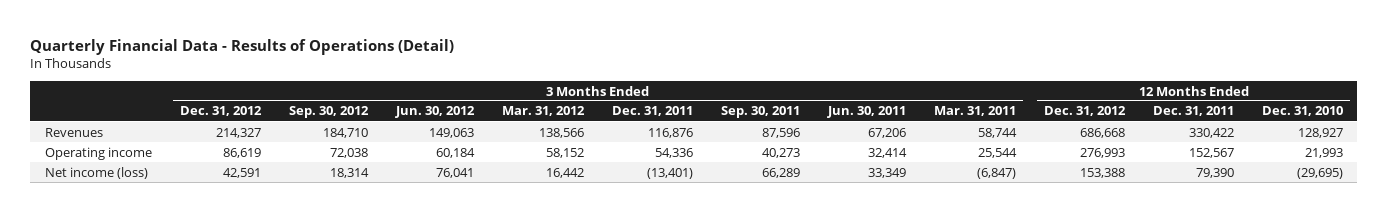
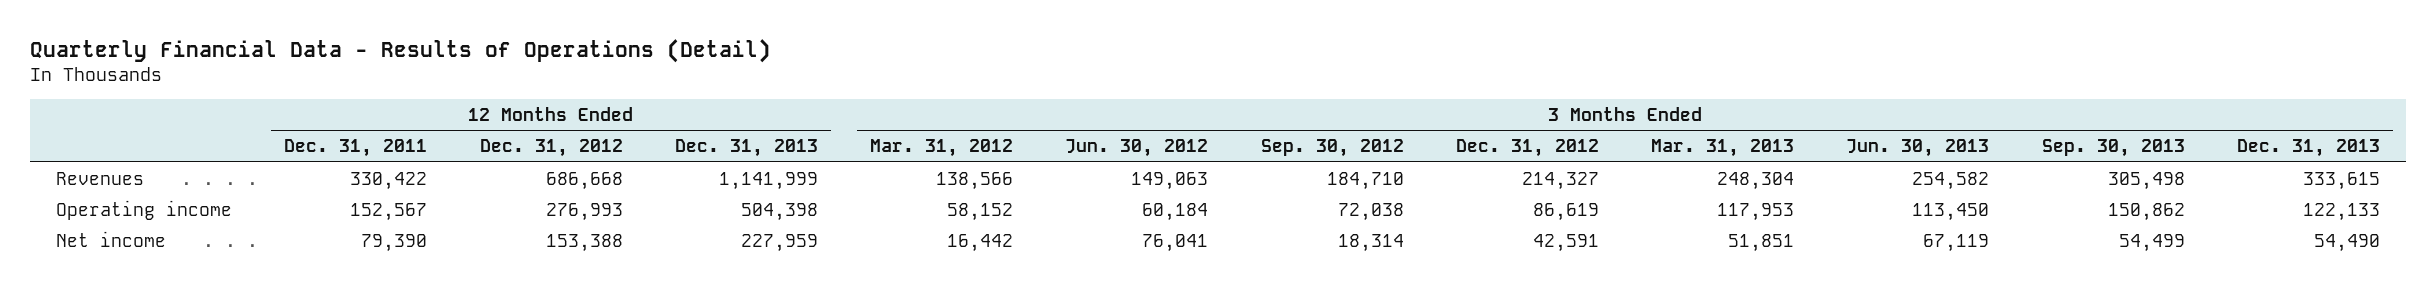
[611,106,693,117] Dec. 31, 2011 -> none
[720,106,800,119] Sep. 30, 2011 -> none
[827,106,907,119] Jun. 30, 2011 -> none
[934,106,1017,117] Mar. 31, 2011 -> none
[1262,106,1344,117] Dec. 31, 2010 -> none
none -> [674,139,818,158] Dec. 31, 2013
none -> [1651,139,1795,158] Mar. 31, 2013
none -> [1846,139,1990,158] Jun. 30, 2013
none -> [2041,139,2185,158] Sep. 30, 2013
none -> [2236,139,2380,158] Dec. 31, 2013
[44,166,148,179] Net income (loss) -> [56,230,167,247] Net income

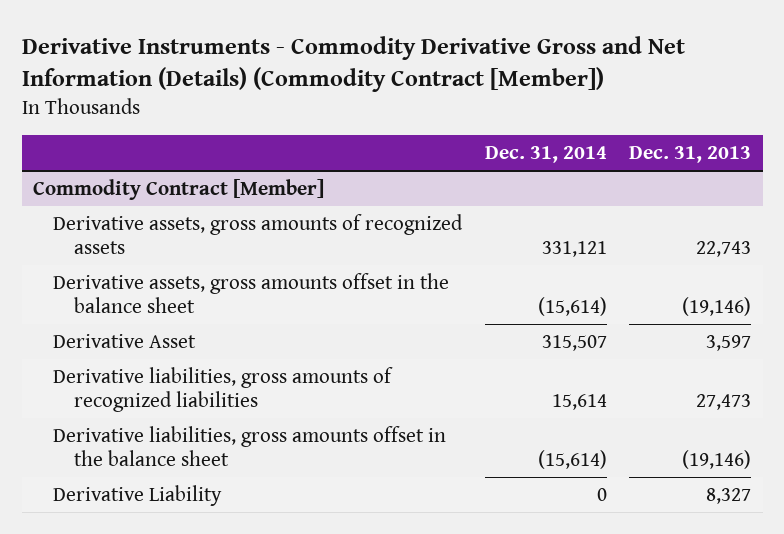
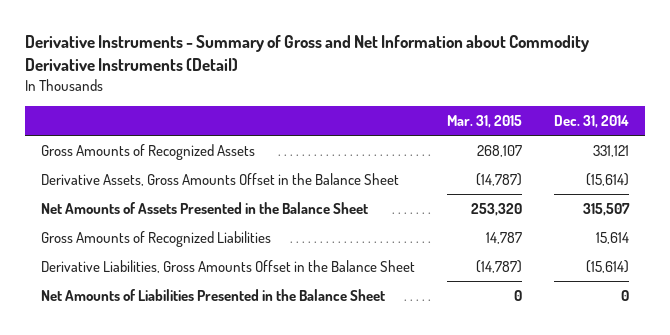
[21,35,685,93] Derivative Instruments - Commodity Derivative Gross and Net Information (Details) (Commodity Contract [Member]) -> [24,35,589,72] Derivative Instruments - Summary of Gross and Net Information about Commodity Derivative Instruments (Detail)
[629,146,752,164] Dec. 31, 2013 -> none
none -> [447,114,523,128] Mar. 31, 2015
[32,178,324,200] Commodity Contract [Member] -> none
[53,213,464,255] Derivative assets, gross amounts of recognized assets -> [41,143,256,160] Gross Amounts of Recognized Assets
[53,272,450,314] Derivative assets, gross amounts offset in the balance sheet -> [41,172,400,186] Derivative Assets, Gross Amounts Offset in the Balance Sheet
[53,333,197,348] Derivative Asset -> [41,201,369,214] Net Amounts of Assets Presented in the Balance Sheet
[53,366,394,413] Derivative liabilities, gross amounts of recognized liabilities -> [41,230,272,247] Gross Amounts of Recognized Liabilities
[53,425,447,467] Derivative liabilities, gross amounts offset in the balance sheet -> [41,259,416,273] Derivative Liabilities, Gross Amounts Offset in the Balance Sheet
[53,484,223,506] Derivative Liability -> [41,288,386,301] Net Amounts of Liabilities Presented in the Balance Sheet

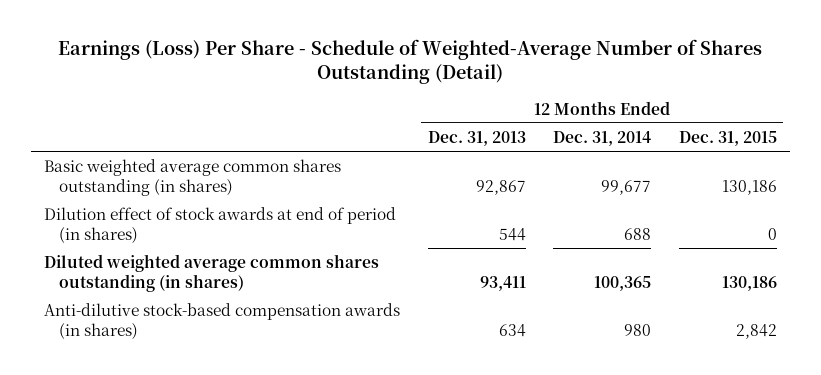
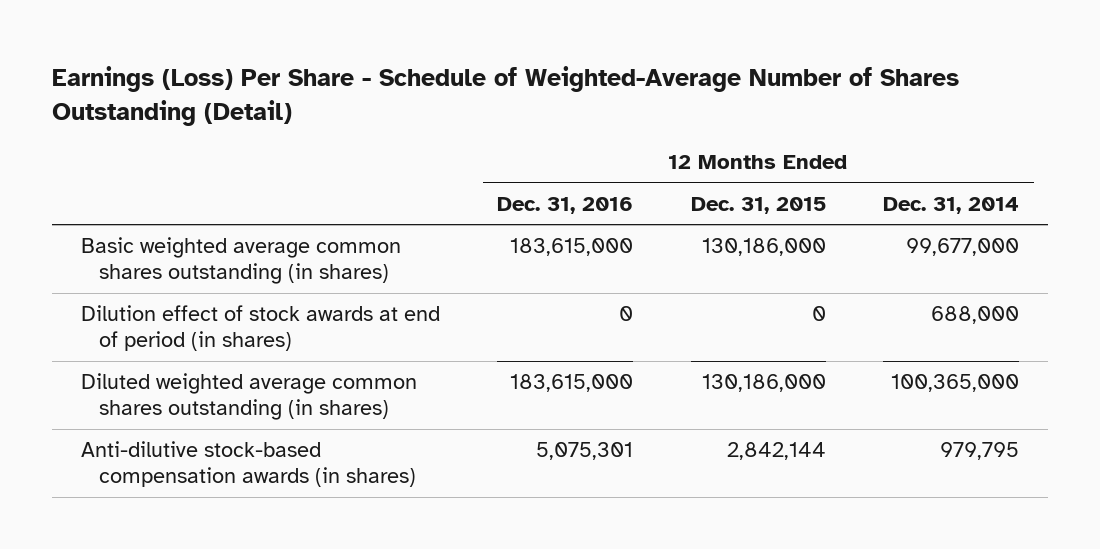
[427,130,526,146] Dec. 31, 2013 -> none
none -> [497,196,634,214] Dec. 31, 2016
[601,179,652,195] 99,677 -> [906,238,1020,257] 99,677,000
[721,179,777,195] 130,186 -> [701,238,826,257] 130,186,000
[624,227,652,240] 688 -> [931,306,1020,325] 688,000
[594,275,652,291] 100,365 -> [891,374,1020,393] 100,365,000
[721,275,777,291] 130,186 -> [701,374,826,393] 130,186,000
[624,323,652,336] 980 -> [940,442,1020,461] 979,795
[735,323,777,339] 2,842 -> [726,442,826,461] 2,842,144

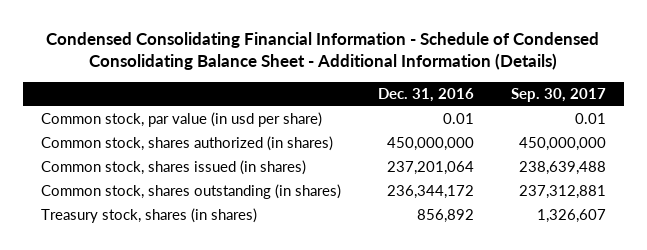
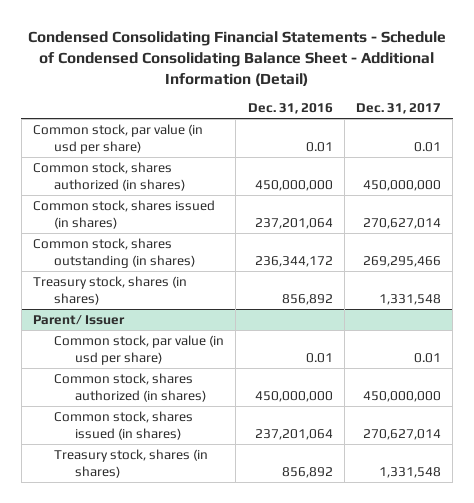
[46,32,600,71] Condensed Consolidating Financial Information - Schedule of Condensed Consolidating Balance Sheet - Additional Information (Details) -> [28,31,447,86] Condensed Consolidating Financial Statements - Schedule of Condensed Consolidating Balance Sheet - Additional Information (Detail)
[510,87,606,102] Sep. 30, 2017 -> none
none -> [355,103,441,115] Dec. 31, 2017
none -> [33,314,126,325] Parent/ Issuer
none -> [54,334,225,365] Common stock, par value (in usd per share)
none -> [54,372,207,402] Common stock, shares authorized (in shares)
none -> [54,410,194,440] Common stock, shares issued (in shares)
none -> [54,448,209,478] Treasury stock, shares (in shares)

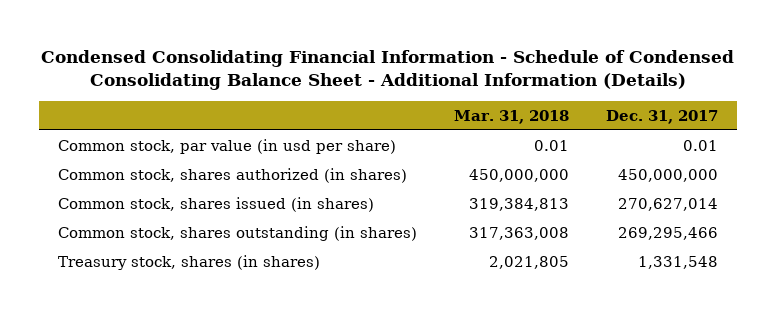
[28,31,447,86] Condensed Consolidating Financial Statements - Schedule of Condensed Consolidating Balance Sheet - Additional Information (Detail) -> [41,49,735,90] Condensed Consolidating Financial Information - Schedule of Condensed Consolidating Balance Sheet - Additional Information (Details)
[247,103,333,115] Dec. 31, 2016 -> none
none -> [454,109,570,124] Mar. 31, 2018
[33,314,126,325] Parent/ Issuer -> none
[54,334,225,365] Common stock, par value (in usd per share) -> none
[54,372,207,402] Common stock, shares authorized (in shares) -> none
[54,410,194,440] Common stock, shares issued (in shares) -> none
[54,448,209,478] Treasury stock, shares (in shares) -> none

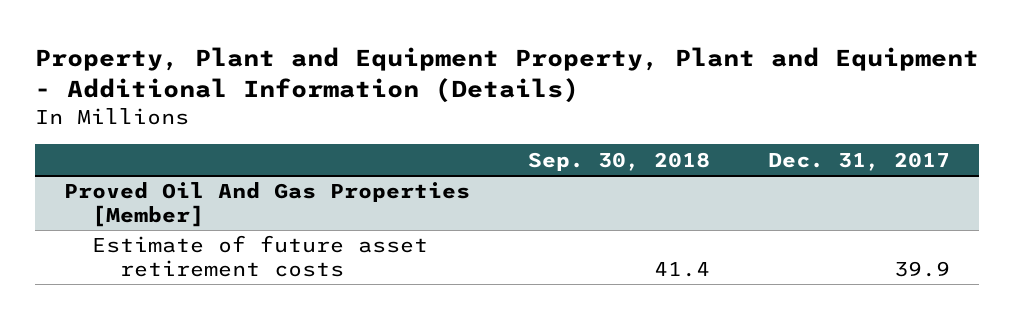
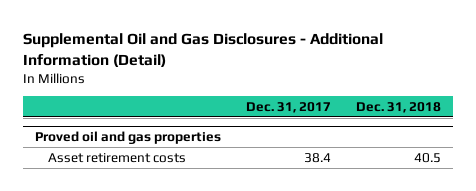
[35,47,980,104] Property, Plant and Equipment Property, Plant and Equipment - Additional Information (Details) -> [22,32,383,67] Supplemental Oil and Gas Disclosures - Additional Information (Detail)
[528,151,711,171] Sep. 30, 2018 -> none
none -> [355,102,441,114] Dec. 31, 2018
[64,182,471,227] Proved Oil And Gas Properties [Member] -> [35,131,222,145] Proved oil and gas properties
[92,235,429,277] Estimate of future asset retirement costs -> [47,152,186,163] Asset retirement costs
[894,260,951,277] 39.9 -> [303,152,331,163] 38.4

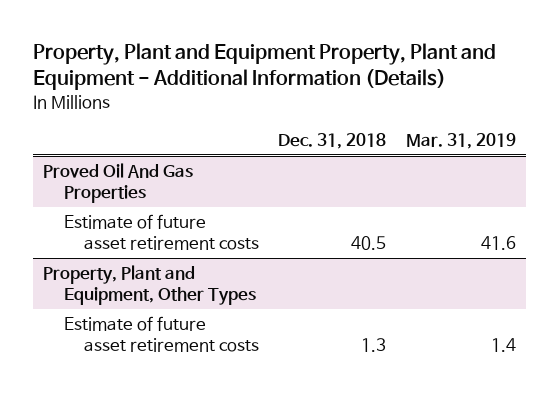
[22,32,383,67] Supplemental Oil and Gas Disclosures - Additional Information (Detail) -> [33,43,497,91] Property, Plant and Equipment Property, Plant and Equipment - Additional Information (Details)
[245,102,331,114] Dec. 31, 2017 -> none
none -> [406,132,517,149] Mar. 31, 2019
[35,131,222,145] Proved oil and gas properties -> [43,162,194,203] Proved Oil And Gas Properties
[47,152,186,163] Asset retirement costs -> [63,213,259,250] Estimate of future asset retirement costs
none -> [43,264,256,305] Property, Plant and Equipment, Other Types
none -> [63,315,259,352] Estimate of future asset retirement costs

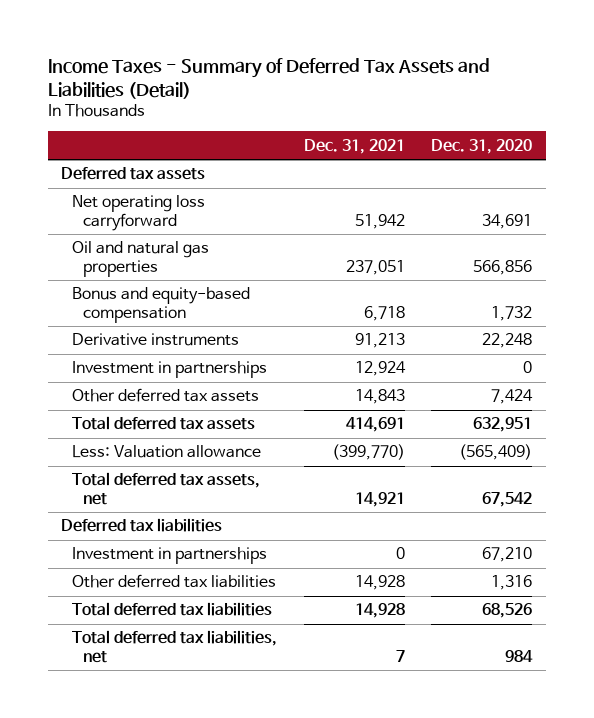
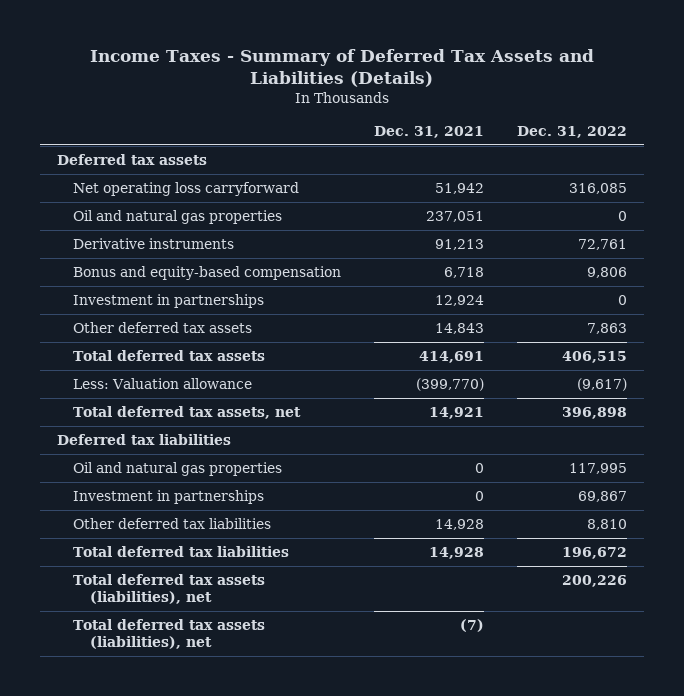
[48,57,491,99] Income Taxes - Summary of Deferred Tax Assets and Liabilities (Detail) -> [89,49,594,88] Income Taxes - Summary of Deferred Tax Assets and Liabilities (Details)
[431,138,533,154] Dec. 31, 2020 -> none
none -> [517,126,628,139] Dec. 31, 2022
[72,287,251,323] Bonus and equity-based compensation -> [73,265,342,280] Bonus and equity-based compensation
none -> [73,461,283,476] Oil and natural gas properties
none -> [73,573,266,605] Total deferred tax assets (liabilities), net
[72,630,278,663] Total deferred tax liabilities, net -> [73,618,266,650] Total deferred tax assets (liabilities), net
[395,649,405,662] 7 -> [460,618,485,632] (7)

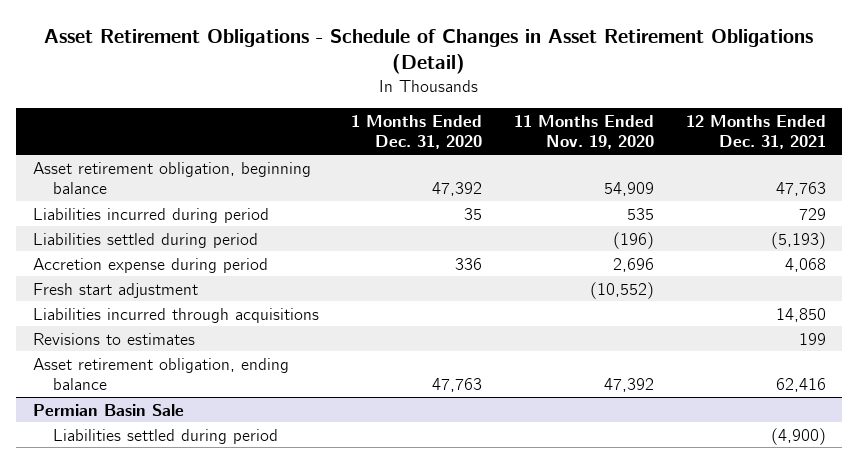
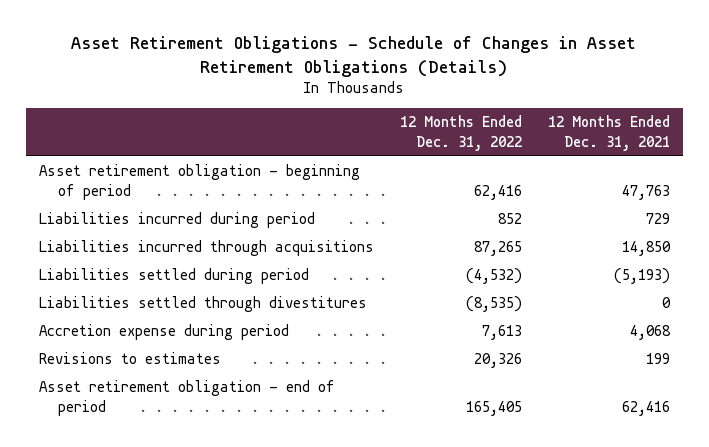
[44,28,814,74] Asset Retirement Obligations - Schedule of Changes in Asset Retirement Obligations (Detail) -> [71,36,637,77] Asset Retirement Obligations - Schedule of Changes in Asset Retirement Obligations (Details)
[350,114,482,150] 1 Months Ended Dec. 31, 2020 -> none
[513,114,654,150] 11 Months Ended Nov. 19, 2020 -> none
none -> [399,115,522,151] 12 Months Ended Dec. 31, 2022
[32,161,311,195] Asset retirement obligation, beginning balance -> [38,164,360,200] Asset retirement obligation - beginning of period
[32,307,319,323] Liabilities incurred through acquisitions -> [38,240,374,257] Liabilities incurred through acquisitions
none -> [38,296,367,313] Liabilities settled through divestitures
[32,282,198,298] Fresh start adjustment -> none
[32,403,184,416] Permian Basin Sale -> none
[52,428,278,444] Liabilities settled during period -> none
[32,357,289,391] Asset retirement obligation, ending balance -> [38,380,335,416] Asset retirement obligation - end of period

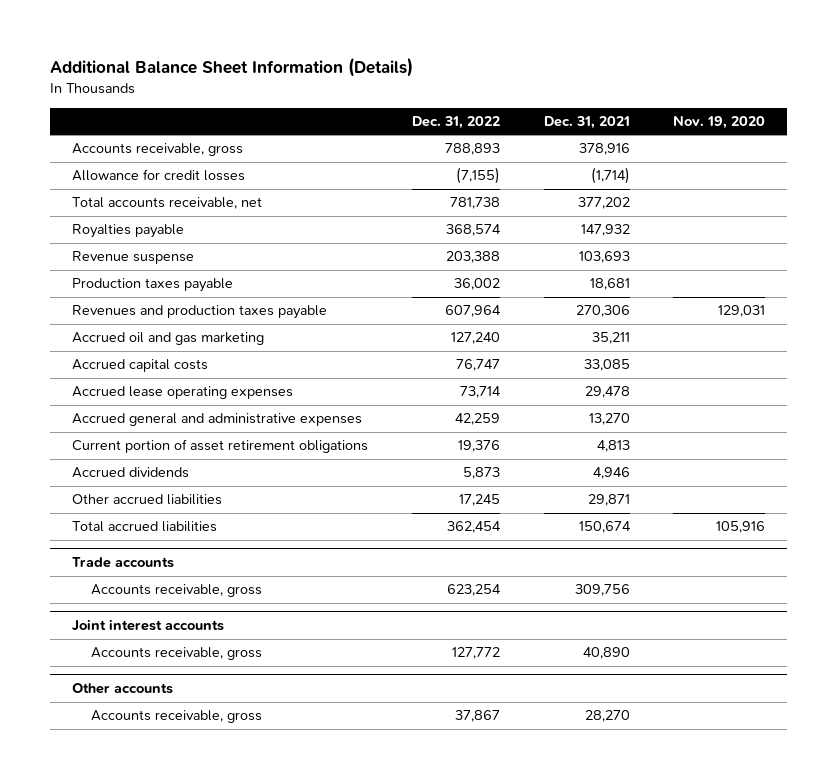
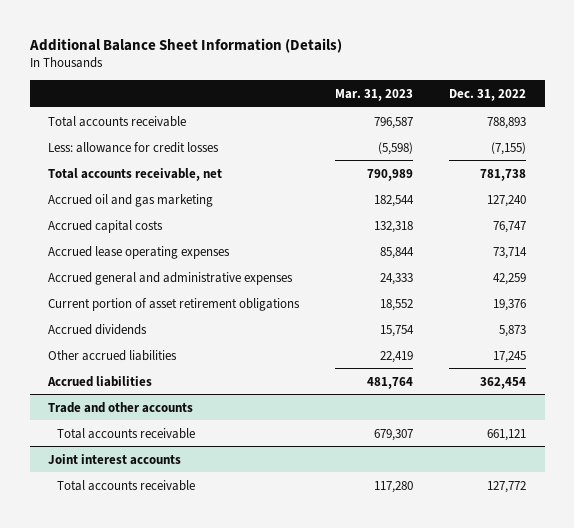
[543,115,630,129] Dec. 31, 2021 -> none
[673,115,766,129] Nov. 19, 2020 -> none
none -> [335,88,414,101] Mar. 31, 2023
[72,143,244,157] Accounts receivable, gross -> [47,115,186,127] Total accounts receivable
[72,169,246,182] Allowance for credit losses -> [47,141,219,153] Less: allowance for credit losses
[72,224,185,239] Royalties payable -> none
[72,251,195,265] Revenue suspense -> none
[72,278,234,293] Production taxes payable -> none
[72,305,328,320] Revenues and production taxes payable -> none
[72,521,218,533] Total accrued liabilities -> [46,375,152,387] Accrued liabilities
[72,557,175,569] Trade accounts -> [47,401,193,413] Trade and other accounts
[91,584,263,598] Accounts receivable, gross -> [56,427,195,439] Total accounts receivable
[446,584,501,597] 623,254 -> [487,428,527,441] 661,121
[72,683,174,695] Other accounts -> none
[91,710,263,724] Accounts receivable, gross -> none
[91,647,263,661] Accounts receivable, gross -> [56,479,195,491] Total accounts receivable

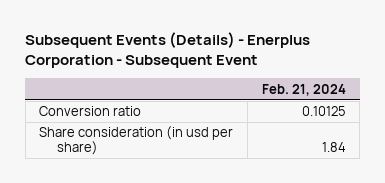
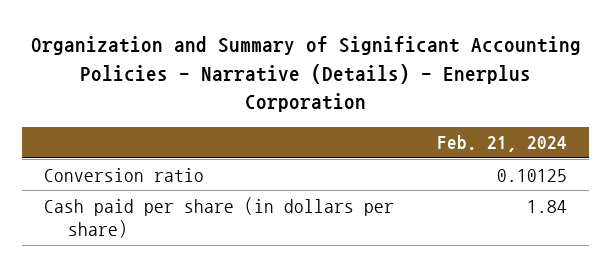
[25,32,311,69] Subsequent Events (Details) - Enerplus Corporation - Subsequent Event -> [30,35,581,113] Organization and Summary of Significant Accounting Policies - Narrative (Details) - Enerplus Corporation
[39,126,234,156] Share consideration (in usd per share) -> [43,196,394,239] Cash paid per share (in dollars per share)

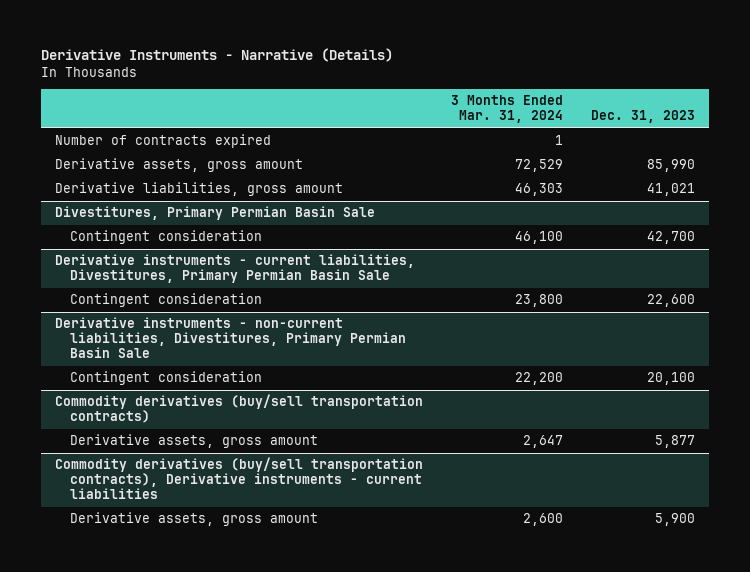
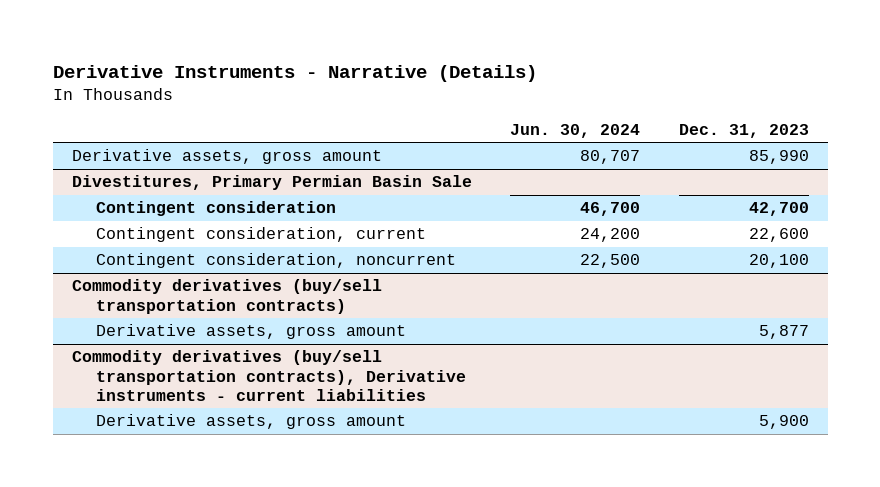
[450,95,563,124] 3 Months Ended Mar. 31, 2024 -> none
none -> [510,123,641,138] Jun. 30, 2024
[54,134,271,149] Number of contracts expired -> none
[54,182,343,197] Derivative liabilities, gross amount -> none
[54,254,415,284] Derivative instruments - current liabilities, Divestitures, Primary Permian Basin Sale -> none
[54,317,406,359] Derivative instruments - non-current liabilities, Divestitures, Primary Permian Basin Sale -> none
[69,293,262,308] Contingent consideration -> [96,227,427,243] Contingent consideration, current
[69,371,262,386] Contingent consideration -> [96,253,457,269] Contingent consideration, noncurrent

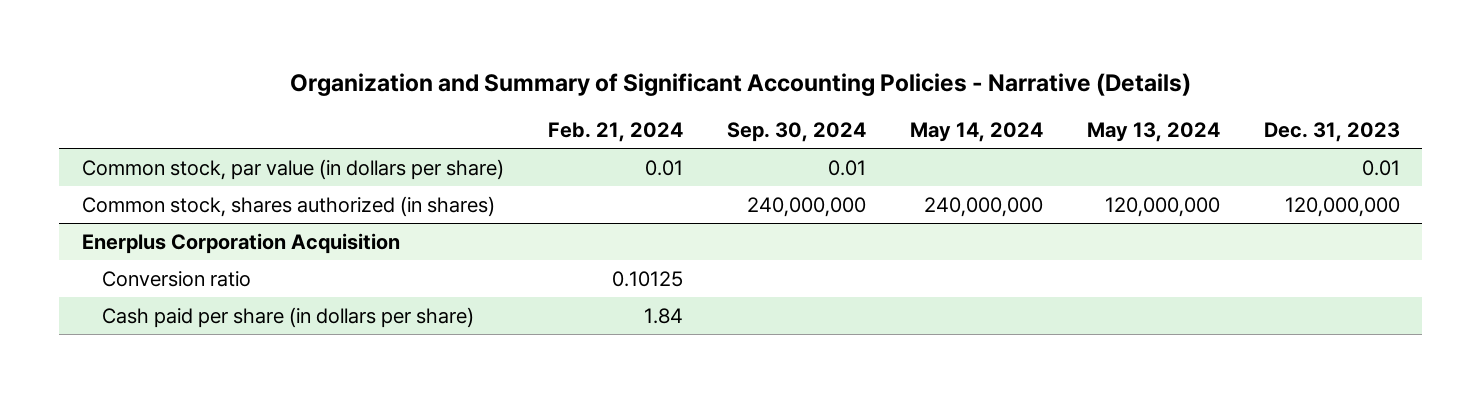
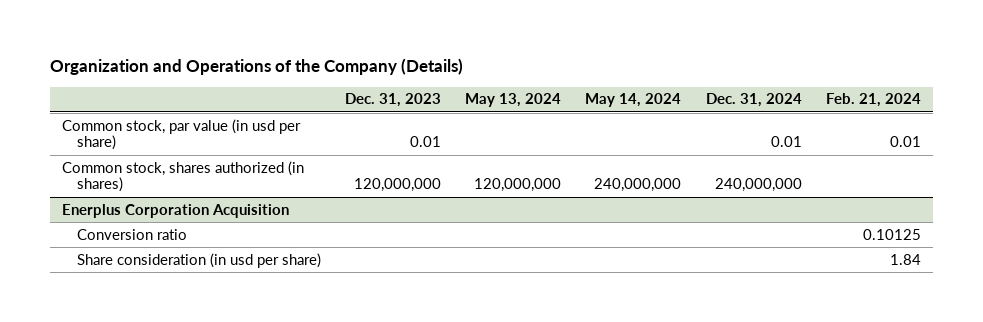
[289,73,1191,97] Organization and Summary of Significant Accounting Policies - Narrative (Details) -> [49,58,463,76] Organization and Operations of the Company (Details)
[726,122,866,143] Sep. 30, 2024 -> none
none -> [705,93,802,108] Dec. 31, 2024
[81,158,504,180] Common stock, par value (in dollars per share) -> [61,118,301,151] Common stock, par value (in usd per share)
[101,306,474,328] Cash paid per share (in dollars per share) -> [76,252,321,268] Share consideration (in usd per share)

